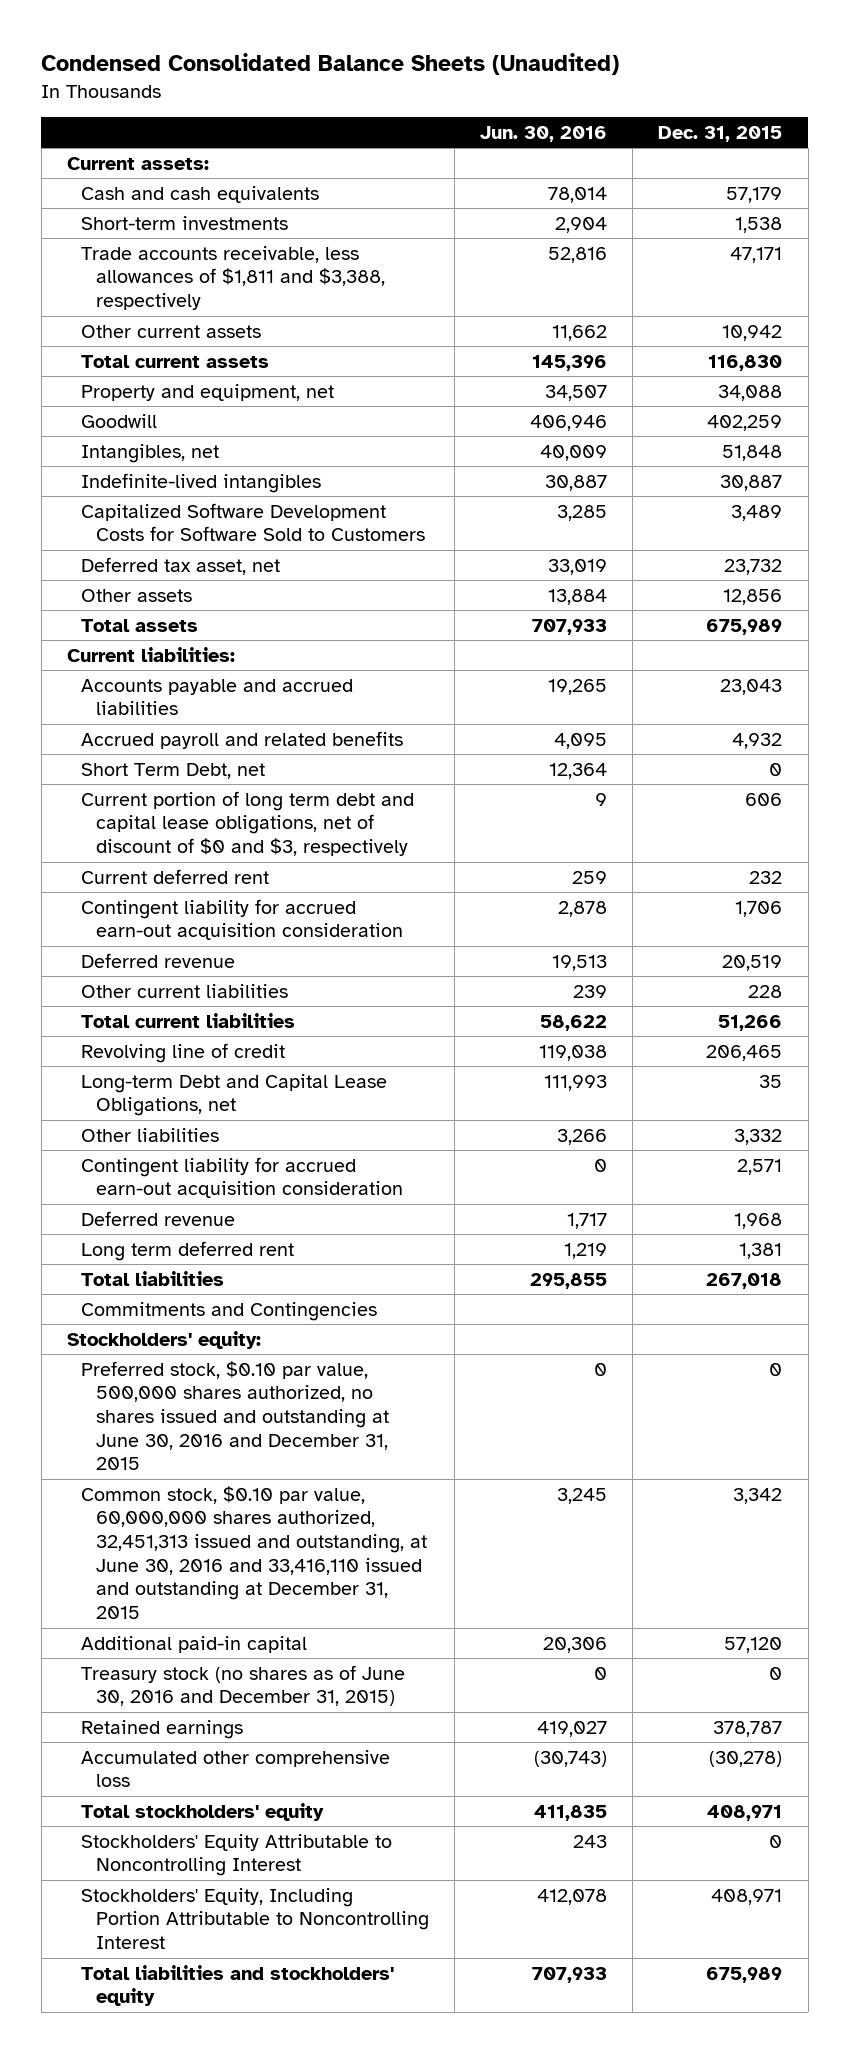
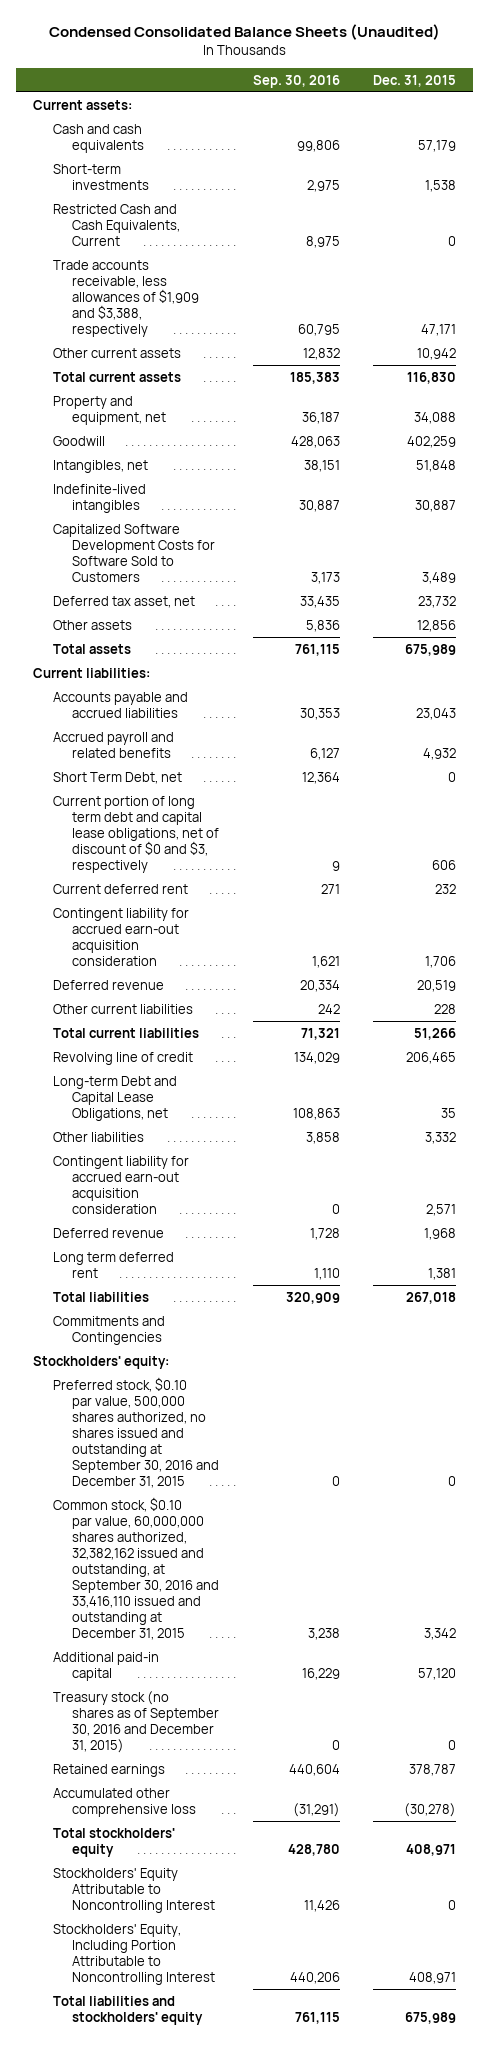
[480,125,608,142] Jun. 30, 2016 -> none
none -> [252,74,340,88] Sep. 30, 2016
none -> [52,203,180,246] Restricted Cash and Cash Equivalents, Current
[81,245,385,311] Trade accounts receivable, less allowances of $1,811 and $3,388, respectively -> [52,259,199,337] Trade accounts receivable, less allowances of $1,909 and $3,388, respectively
[81,1360,389,1471] Preferred stock, $0.10 par value, 500,000 shares authorized, no shares issued and outstanding at June 30, 2016 and December 31, 2015 -> [52,1376,219,1489] Preferred stock, $0.10 par value, 500,000 shares authorized, no shares issued and outstanding at September 30, 2016 and December 31, 2015
[81,1485,427,1620] Common stock, $0.10 par value, 60,000,000 shares authorized, 32,451,313 issued and outstanding, at June 30, 2016 and 33,416,110 issued and outstanding at December 31, 2015 -> [52,1496,219,1641] Common stock, $0.10 par value, 60,000,000 shares authorized, 32,382,162 issued and outstanding, at September 30, 2016 and 33,416,110 issued and outstanding at December 31, 2015
[81,1664,406,1707] Treasury stock (no shares as of June 30, 2016 and December 31, 2015) -> [52,1690,219,1753] Treasury stock (no shares as of September 30, 2016 and December 31, 2015)

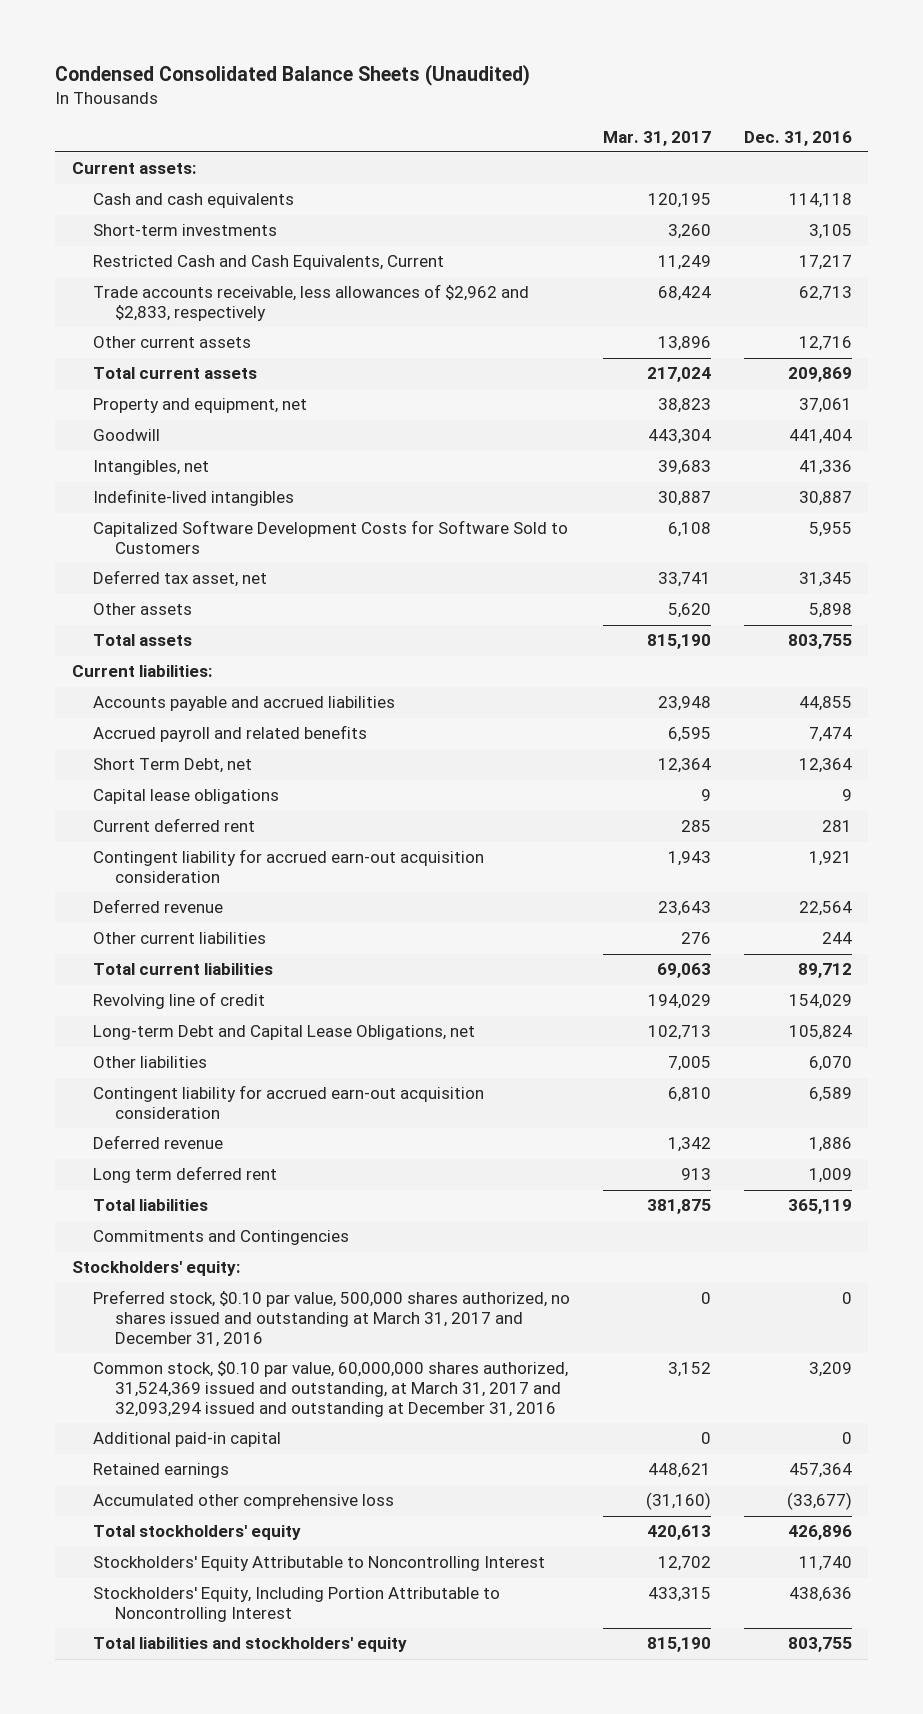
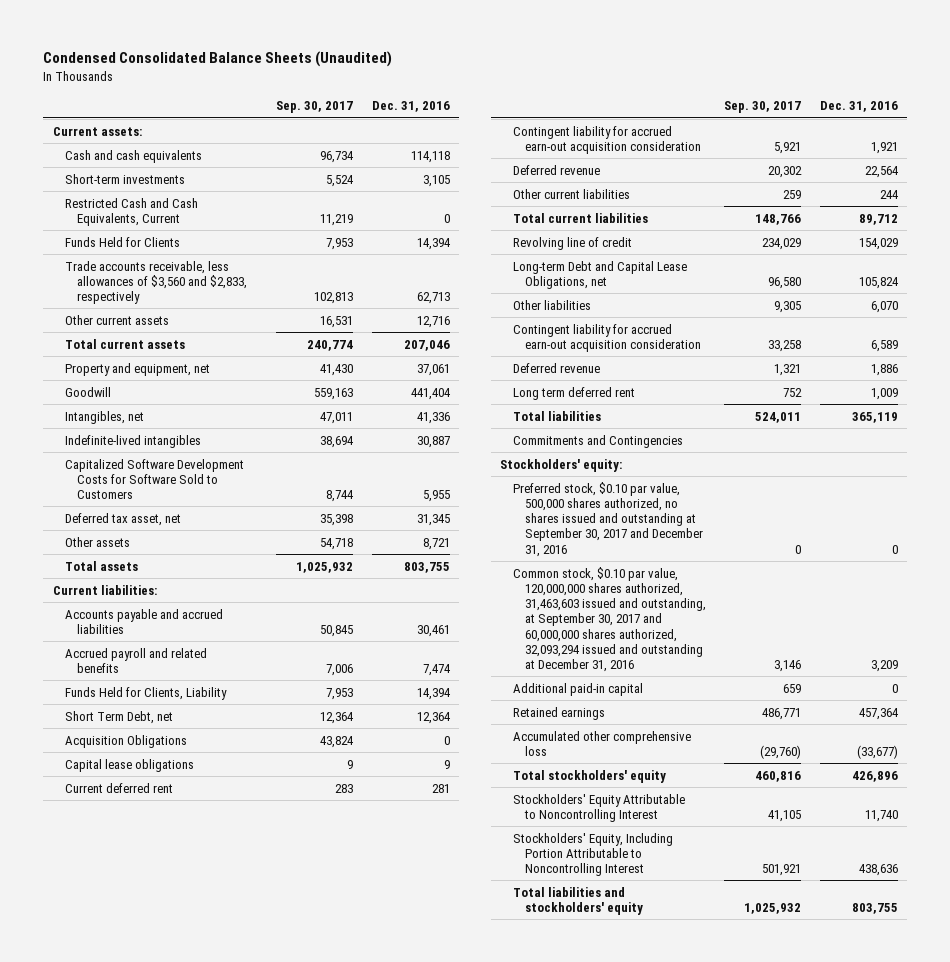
[602,130,711,146] Mar. 31, 2017 -> none
none -> [276,101,354,114] Sep. 30, 2017
[798,255,852,271] 17,217 -> [443,213,450,223] 0
none -> [64,236,180,247] Funds Held for Clients
[93,284,530,321] Trade accounts receivable, less allowances of $2,962 and $2,833, respectively -> [64,260,248,305] Trade accounts receivable, less allowances of $3,560 and $2,833, respectively
[787,367,852,383] 209,869 -> [403,339,450,351] 207,046
[808,603,852,619] 5,898 -> [422,537,450,550] 8,721
[798,696,852,712] 44,855 -> [416,624,450,637] 30,461
none -> [64,686,227,700] Funds Held for Clients, Liability
none -> [64,734,187,748] Acquisition Obligations
[93,1290,571,1347] Preferred stock, $0.10 par value, 500,000 shares authorized, no shares issued and outstanding at March 31, 2017 and December 31, 2016 -> [512,481,703,557] Preferred stock, $0.10 par value, 500,000 shares authorized, no shares issued and outstanding at September 30, 2017 and December 31, 2016
[93,1361,569,1417] Common stock, $0.10 par value, 60,000,000 shares authorized, 31,524,369 issued and outstanding, at March 31, 2017 and 32,093,294 issued and outstanding at December 31, 2016 -> [512,566,706,672] Common stock, $0.10 par value, 120,000,000 shares authorized, 31,463,603 issued and outstanding, at September 30, 2017 and 60,000,000 shares authorized, 32,093,294 issued and outstanding at December 31, 2016

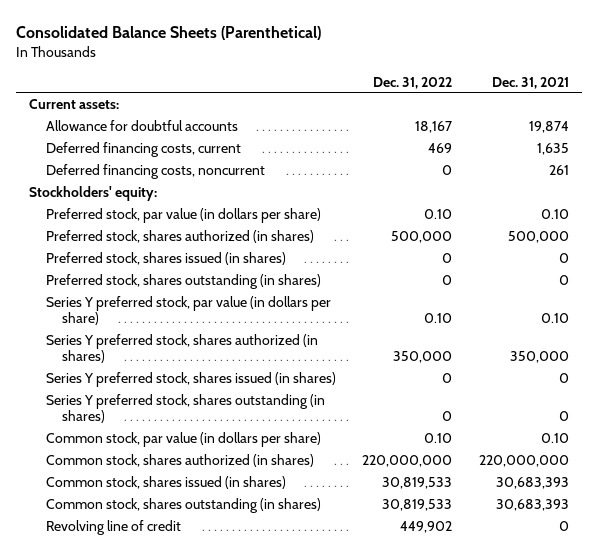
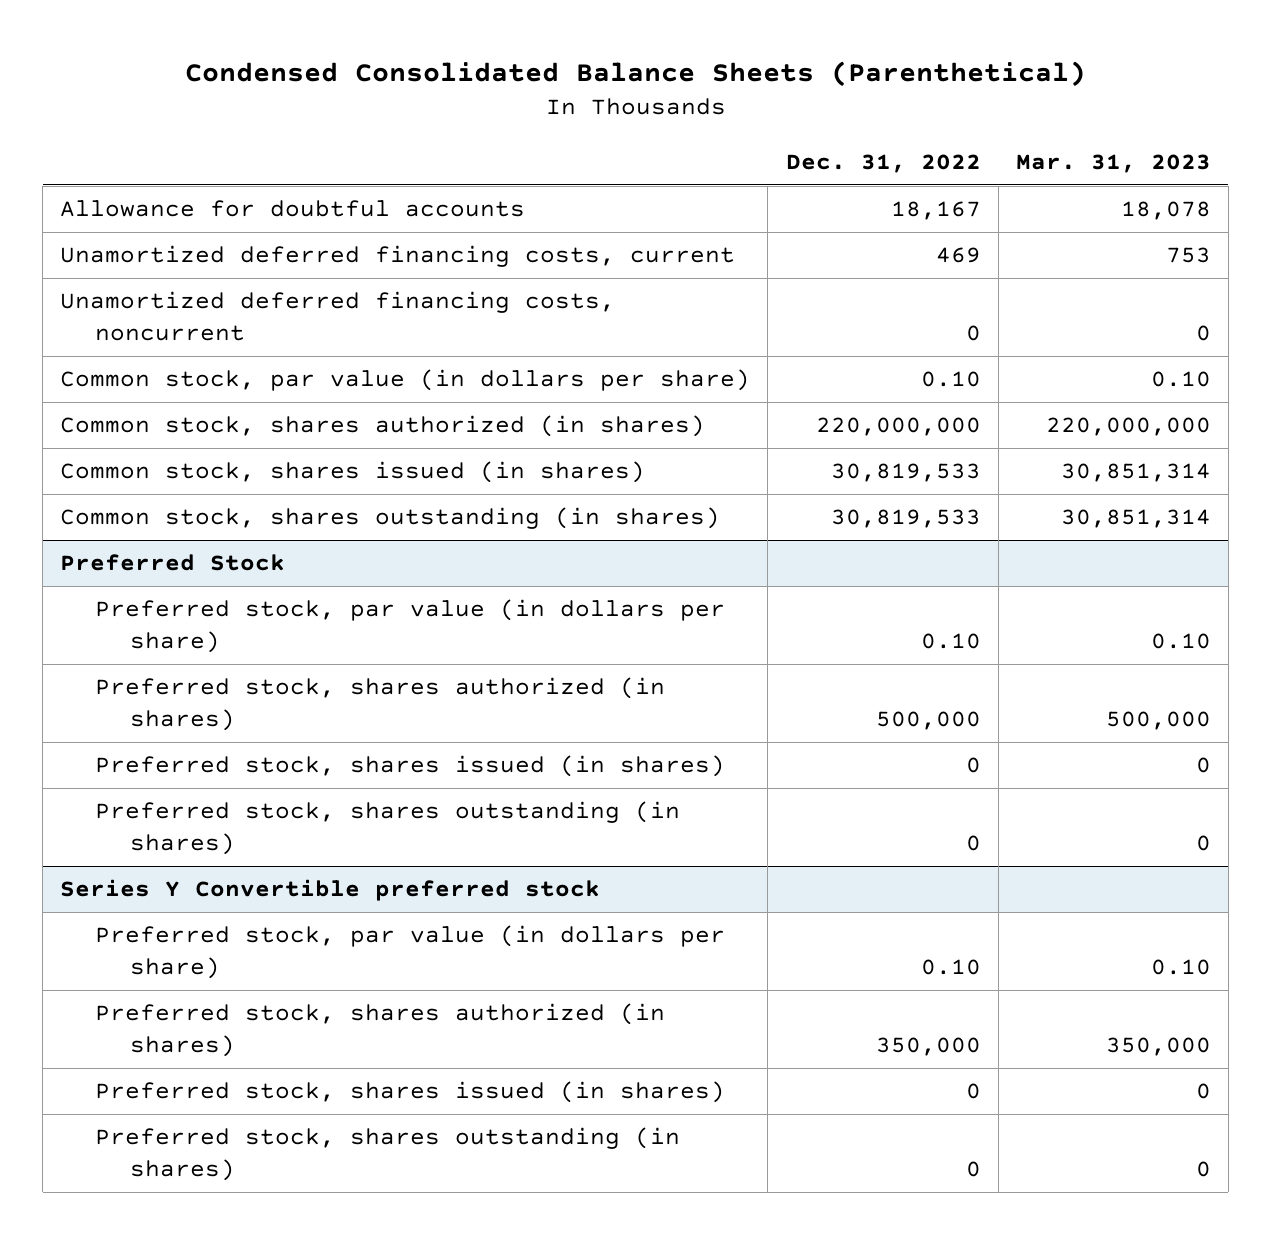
[16,25,322,40] Consolidated Balance Sheets (Parenthetical) -> [184,61,1086,88] Condensed Consolidated Balance Sheets (Parenthetical)
[491,76,569,89] Dec. 31, 2021 -> none
none -> [1015,154,1211,174] Mar. 31, 2023
[29,98,120,109] Current assets: -> none
[29,185,158,201] Stockholders' equity: -> none
[45,207,321,223] Preferred stock, par value (in dollars per share) -> none
[45,229,314,243] Preferred stock, shares authorized (in shares) -> none
[45,251,286,265] Preferred stock, shares issued (in shares) -> none
[45,273,321,289] Preferred stock, shares outstanding (in shares) -> none
[45,295,331,326] Series Y preferred stock, par value (in dollars per share) -> none
[45,333,318,364] Series Y preferred stock, shares authorized (in shares) -> none
[45,371,336,387] Series Y preferred stock, shares issued (in shares) -> none
[45,393,325,424] Series Y preferred stock, shares outstanding (in shares) -> none
[45,141,241,157] Deferred financing costs, current -> [60,245,736,268] Unamortized deferred financing costs, current
[45,163,265,179] Deferred financing costs, noncurrent -> [60,291,616,341] Unamortized deferred financing costs, noncurrent
[45,519,181,535] Revolving line of credit -> none
none -> [60,554,286,572] Preferred Stock
none -> [95,599,726,653] Preferred stock, par value (in dollars per share)
none -> [95,677,666,731] Preferred stock, shares authorized (in shares)
none -> [95,755,726,778] Preferred stock, shares issued (in shares)
none -> [95,801,681,855] Preferred stock, shares outstanding (in shares)
none -> [60,879,601,902] Series Y Convertible preferred stock
none -> [95,925,726,979] Preferred stock, par value (in dollars per share)
none -> [95,1003,666,1057] Preferred stock, shares authorized (in shares)
none -> [95,1081,726,1104] Preferred stock, shares issued (in shares)
none -> [95,1127,681,1181] Preferred stock, shares outstanding (in shares)

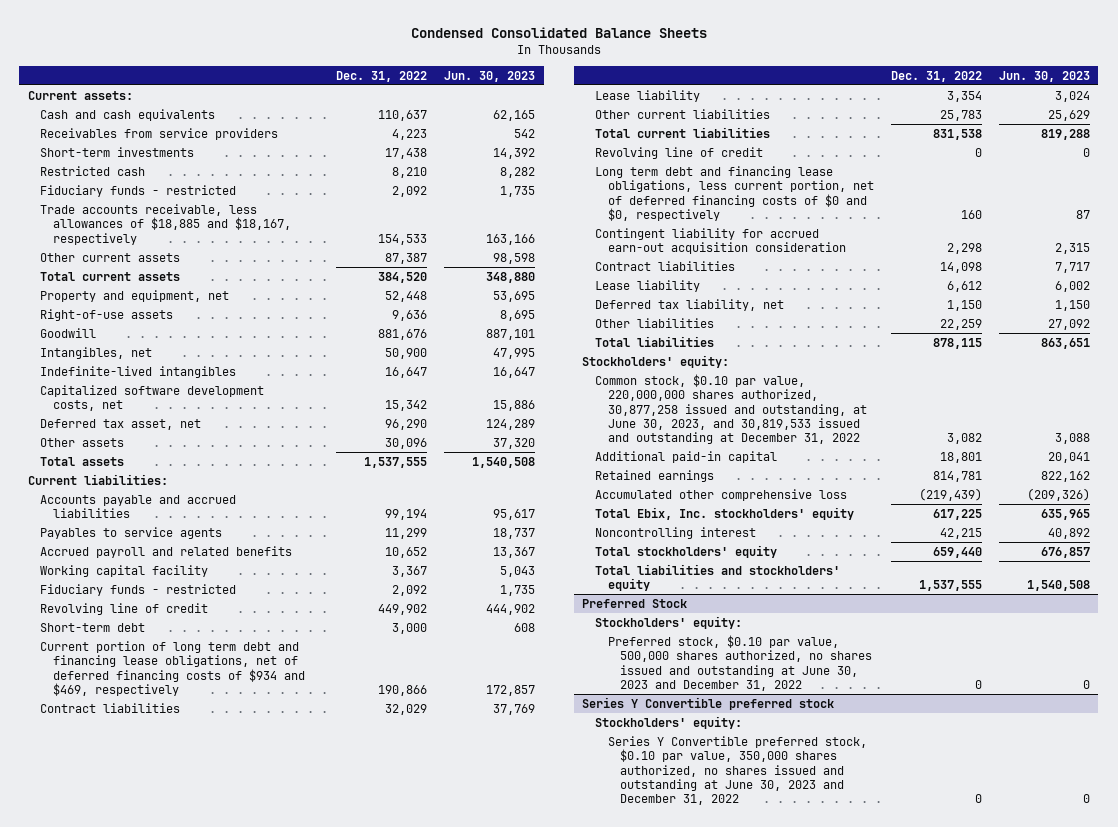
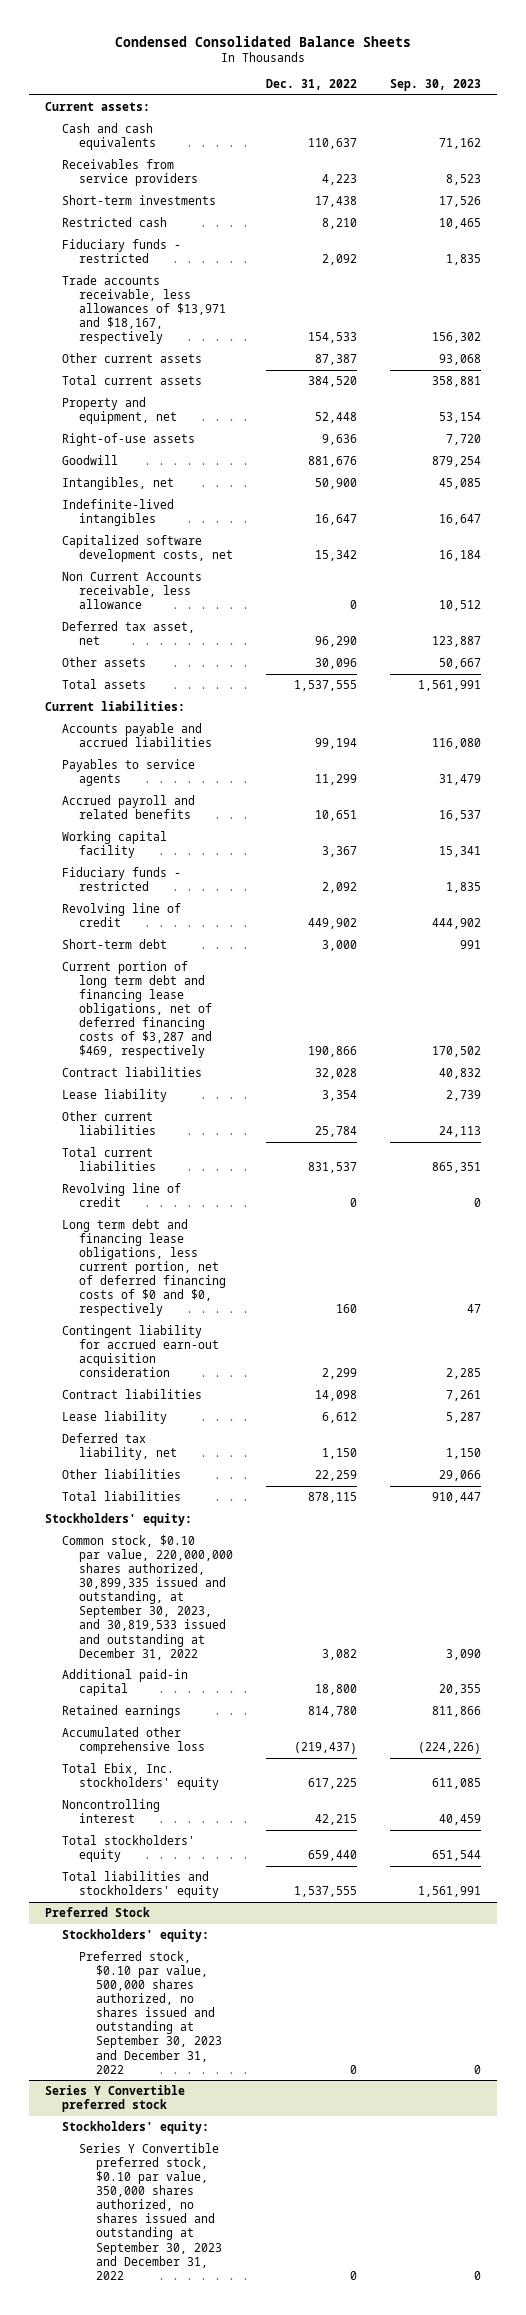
[444,70,536,82] Jun. 30, 2023 -> none
none -> [389,78,481,91] Sep. 30, 2023
[40,203,292,245] Trade accounts receivable, less allowances of $18,885 and $18,167, respectively -> [62,274,226,345] Trade accounts receivable, less allowances of $13,971 and $18,167, respectively
none -> [62,571,203,610] Non Current Accounts receivable, less allowance
[385,546,428,558] 10,652 -> [314,809,357,821] 10,651
[40,640,306,697] Current portion of long term debt and financing lease obligations, net of deferred financing costs of $934 and $469, respectively -> [62,960,212,1059] Current portion of long term debt and financing lease obligations, net of deferred financing costs of $3,287 and $469, respectively
[385,703,428,715] 32,029 -> [314,1067,357,1079] 32,028
[939,109,982,121] 25,783 -> [314,1125,357,1137] 25,784
[932,128,982,140] 831,538 -> [307,1161,357,1173] 831,537
[946,243,982,255] 2,298 -> [321,1368,357,1380] 2,299
[594,373,867,445] Common stock, $0.10 par value, 220,000,000 shares authorized, 30,877,258 issued and outstanding, at June 30, 2023, and 30,819,533 issued and outstanding at December 31, 2022 -> [62,1534,233,1660] Common stock, $0.10 par value, 220,000,000 shares authorized, 30,899,335 issued and outstanding, at September 30, 2023, and 30,819,533 issued and outstanding at December 31, 2022
[939,451,982,463] 18,801 -> [314,1683,357,1695] 18,800
[932,470,982,482] 814,781 -> [307,1705,357,1717] 814,780
[918,487,982,501] (219,439) -> [293,1741,357,1754] (219,437)
[607,634,873,692] Preferred stock, $0.10 par value, 500,000 shares authorized, no shares issued and outstanding at June 30, 2023 and December 31, 2022 -> [78,1950,222,2074] Preferred stock, $0.10 par value, 500,000 shares authorized, no shares issued and outstanding at September 30, 2023 and December 31, 2022
[607,735,867,806] Series Y Convertible preferred stock, $0.10 par value, 350,000 shares authorized, no shares issued and outstanding at June 30, 2023 and December 31, 2022 -> [78,2142,222,2280] Series Y Convertible preferred stock, $0.10 par value, 350,000 shares authorized, no shares issued and outstanding at September 30, 2023 and December 31, 2022

